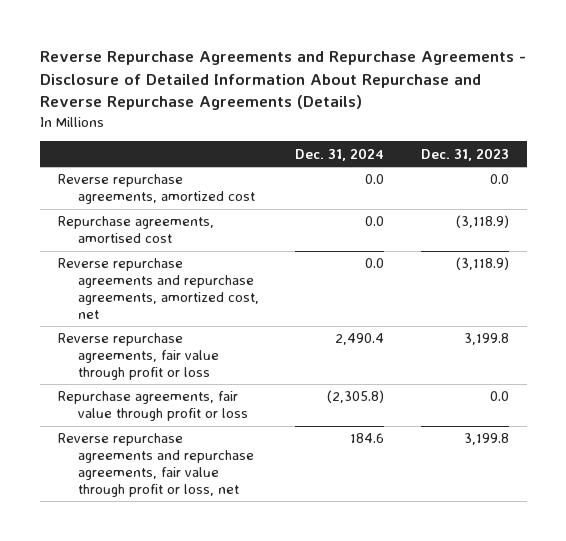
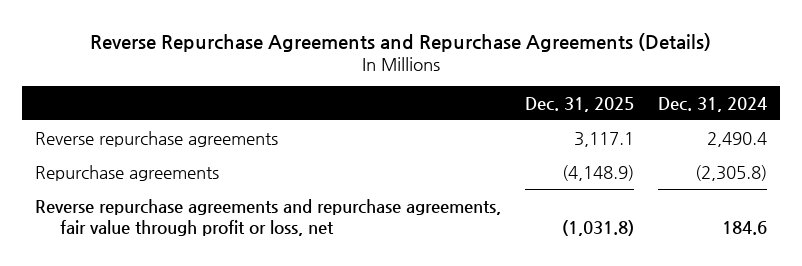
[39,51,526,111] Reverse Repurchase Agreements and Repurchase Agreements - Disclosure of Detailed Information About Repurchase and Reverse Repurchase Agreements (Details) -> [89,32,711,52] Reverse Repurchase Agreements and Repurchase Agreements (Details)
[420,147,509,161] Dec. 31, 2023 -> none
none -> [524,96,634,112] Dec. 31, 2025
[57,174,256,205] Reverse repurchase agreements, amortized cost -> none
[57,216,214,244] Repurchase agreements, amortised cost -> none
[57,258,260,319] Reverse repurchase agreements and repurchase agreements, amortized cost, net -> none
[57,333,220,381] Reverse repurchase agreements, fair value through profit or loss -> [34,130,278,147] Reverse repurchase agreements
[57,391,249,422] Repurchase agreements, fair value through profit or loss -> [34,164,219,181] Repurchase agreements

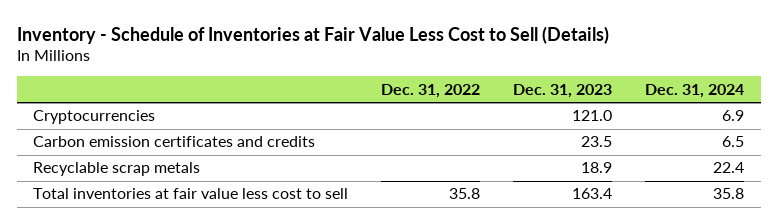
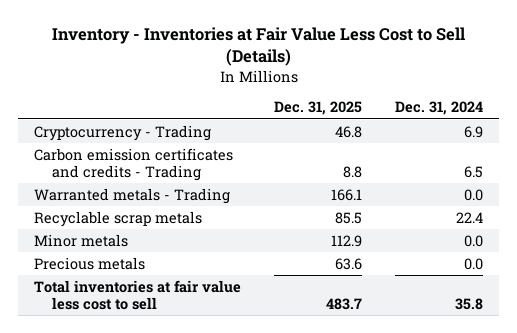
[16,25,609,44] Inventory - Schedule of Inventories at Fair Value Less Cost to Sell (Details) -> [51,27,465,67] Inventory - Inventories at Fair Value Less Cost to Sell (Details)
[381,83,481,98] Dec. 31, 2022 -> none
[513,83,613,98] Dec. 31, 2023 -> none
none -> [274,101,363,116] Dec. 31, 2025
[33,110,156,125] Cryptocurrencies -> [34,124,212,141] Cryptocurrency - Trading
[33,136,316,148] Carbon emission certificates and credits -> [34,147,234,182] Carbon emission certificates and credits - Trading
none -> [34,187,231,204] Warranted metals - Trading
none -> [34,233,129,247] Minor metals
none -> [34,256,146,270] Precious metals

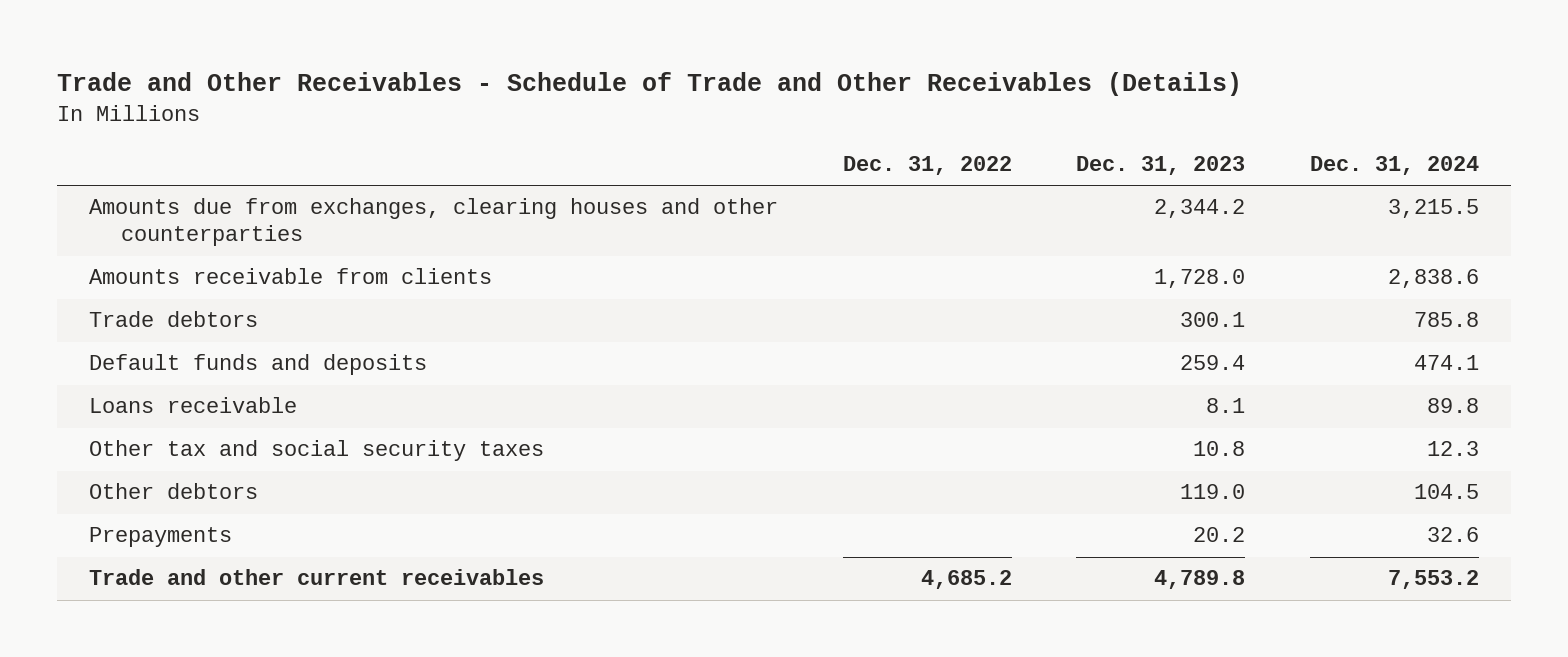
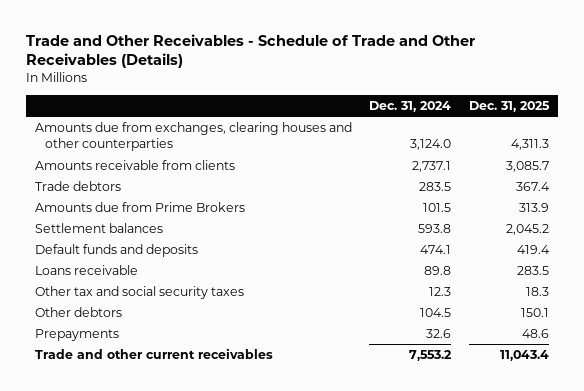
[842,156,1012,176] Dec. 31, 2022 -> none
[1076,156,1246,176] Dec. 31, 2023 -> none
none -> [468,101,550,113] Dec. 31, 2025
[1387,199,1479,219] 3,215.5 -> [410,139,452,151] 3,124.0
[1387,269,1479,289] 2,838.6 -> [412,161,452,173] 2,737.1
[1413,312,1479,328] 785.8 -> [419,182,452,192] 283.5
none -> [35,202,246,213] Amounts due from Prime Brokers
none -> [35,223,164,234] Settlement balances

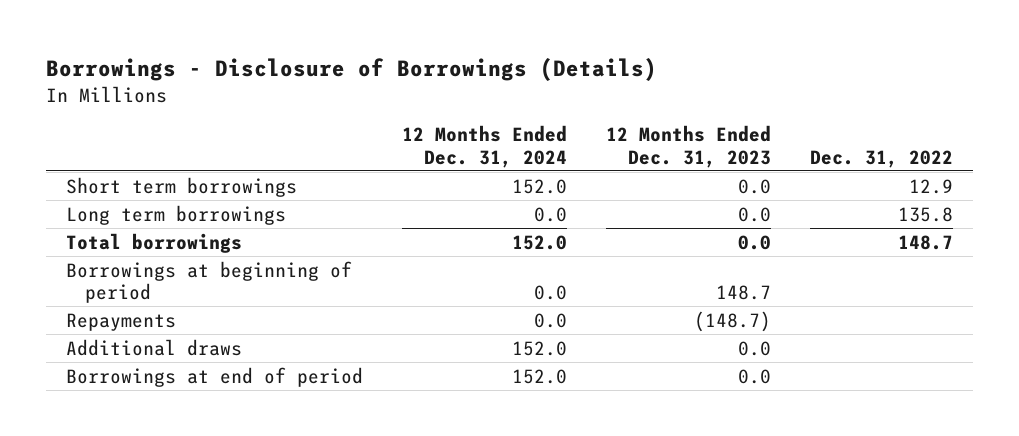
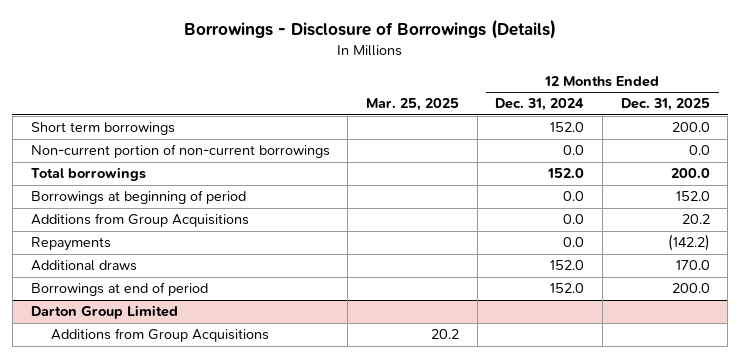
[606,125,772,168] 12 Months Ended Dec. 31, 2023 -> none
[810,149,954,168] Dec. 31, 2022 -> none
none -> [365,98,459,112] Mar. 25, 2025
none -> [620,98,710,112] Dec. 31, 2025
[65,204,286,225] Long term borrowings -> [30,144,330,159] Non-current portion of non-current borrowings
none -> [30,213,249,228] Additions from Group Acquisitions
none -> [30,305,178,320] Darton Group Limited
none -> [51,328,270,343] Additions from Group Acquisitions

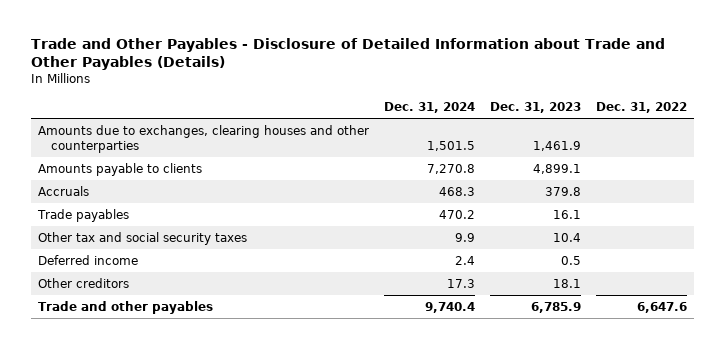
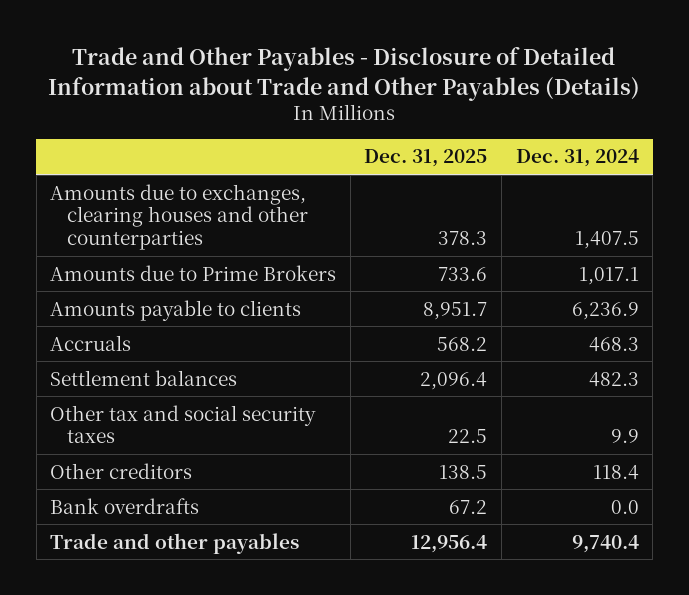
[490,101,582,113] Dec. 31, 2023 -> none
[595,101,687,113] Dec. 31, 2022 -> none
none -> [364,149,488,168] Dec. 31, 2025
[427,141,476,152] 1,501.5 -> [574,230,639,249] 1,407.5
none -> [50,264,337,281] Amounts due to Prime Brokers
[427,163,476,174] 7,270.8 -> [571,301,639,320] 6,236.9
[37,208,130,222] Trade payables -> none
none -> [50,369,238,386] Settlement balances
[38,254,139,265] Deferred income -> none
[447,278,476,288] 17.3 -> [592,464,639,480] 118.4
none -> [50,497,200,514] Bank overdrafts

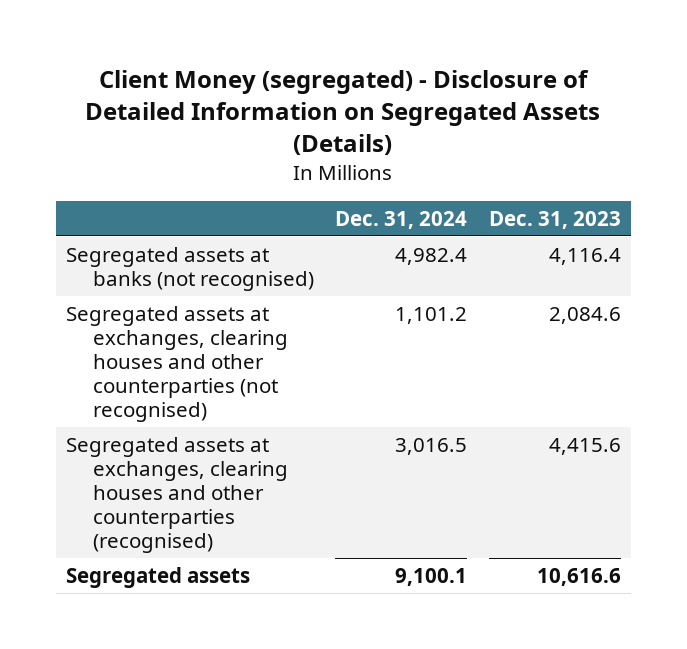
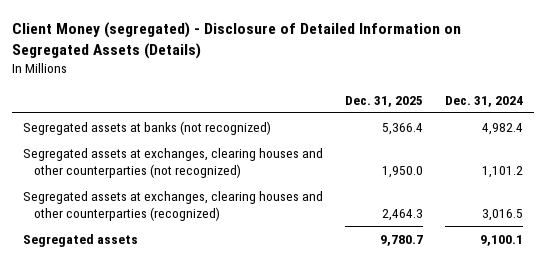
[488,210,621,229] Dec. 31, 2023 -> none
none -> [345,95,424,107] Dec. 31, 2025
[66,247,315,292] Segregated assets at banks (not recognised) -> [23,120,272,135] Segregated assets at banks (not recognized)
[66,306,289,422] Segregated assets at exchanges, clearing houses and other counterparties (not recognised) -> [23,147,324,179] Segregated assets at exchanges, clearing houses and other counterparties (not recognized)
[66,437,289,553] Segregated assets at exchanges, clearing houses and other counterparties (recognised) -> [23,190,324,222] Segregated assets at exchanges, clearing houses and other counterparties (recognized)

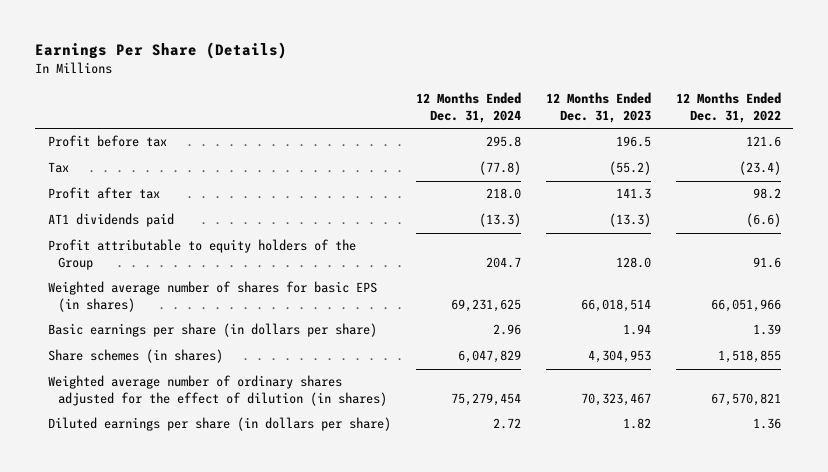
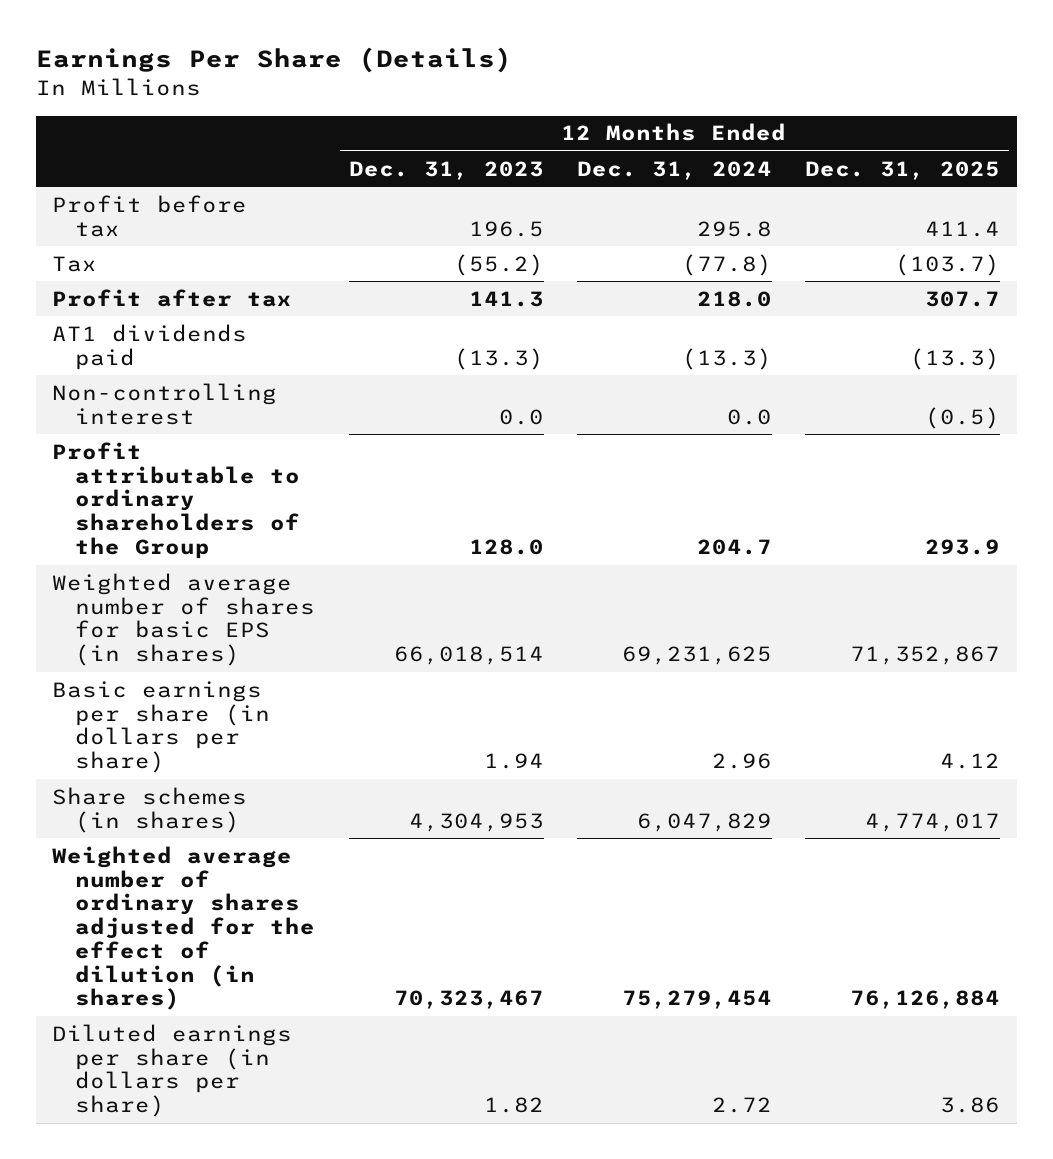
[675,92,781,123] 12 Months Ended Dec. 31, 2022 -> none
none -> [805,160,1001,180] Dec. 31, 2025
none -> [52,382,278,425] Non-controlling interest
[47,239,356,270] Profit attributable to equity holders of the Group -> [52,441,301,559] Profit attributable to ordinary shareholders of the Group

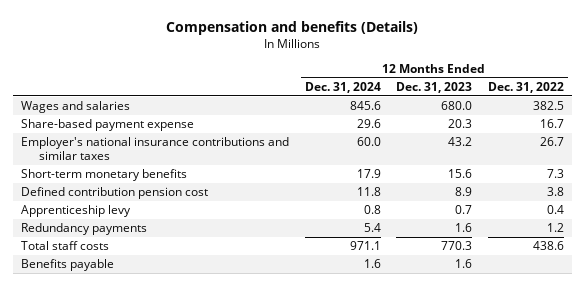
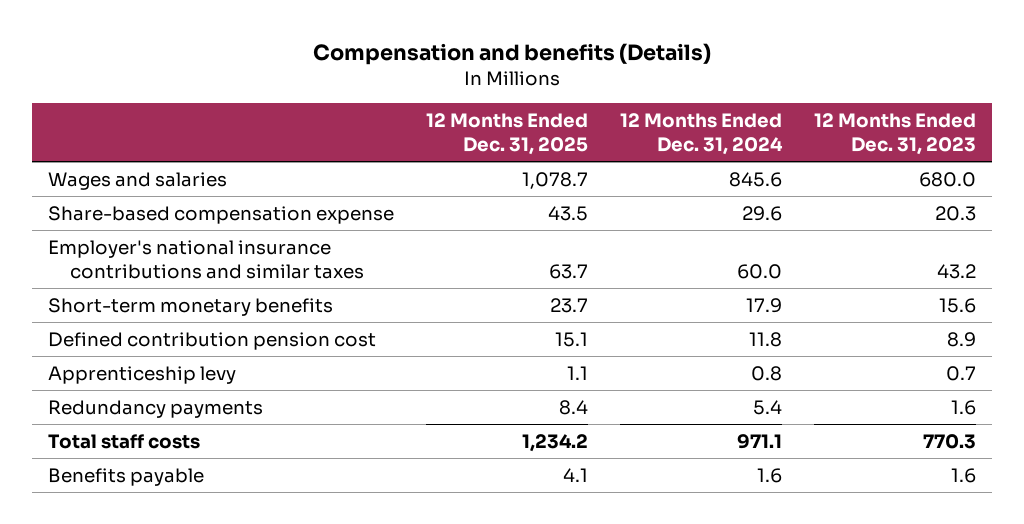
[487,82,564,94] Dec. 31, 2022 -> none
none -> [425,113,588,155] 12 Months Ended Dec. 31, 2025
[20,119,194,132] Share-based payment expense -> [47,205,394,224] Share-based compensation expense

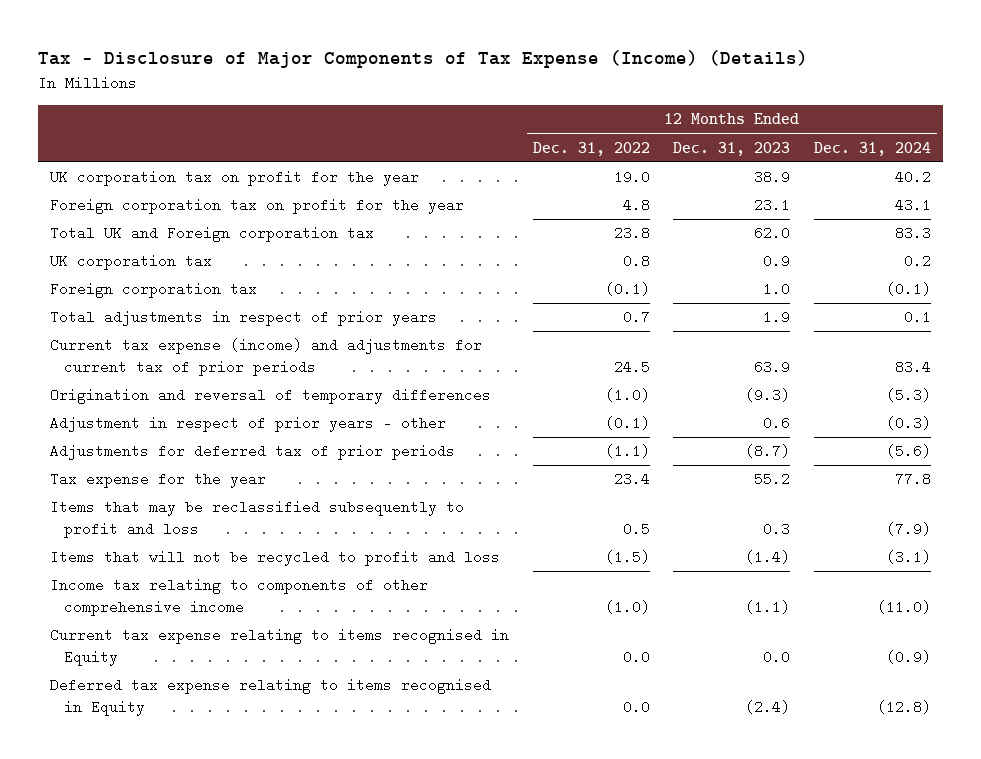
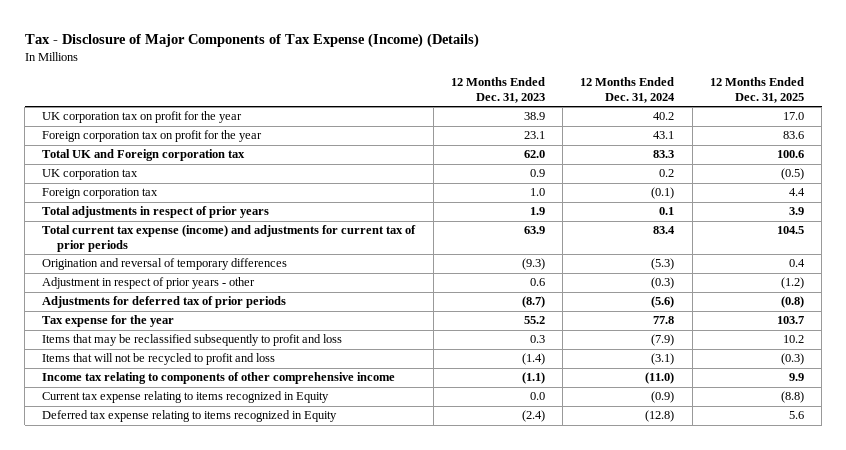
[532,141,650,156] Dec. 31, 2022 -> none
none -> [710,77,805,104] 12 Months Ended Dec. 31, 2025
[49,338,482,376] Current tax expense (income) and adjustments for current tax of prior periods -> [42,225,417,253] Total current tax expense (income) and adjustments for current tax of prior periods
[49,628,509,666] Current tax expense relating to items recognised in Equity -> [42,391,330,404] Current tax expense relating to items recognized in Equity
[49,678,491,716] Deferred tax expense relating to items recognised in Equity -> [42,410,338,423] Deferred tax expense relating to items recognized in Equity

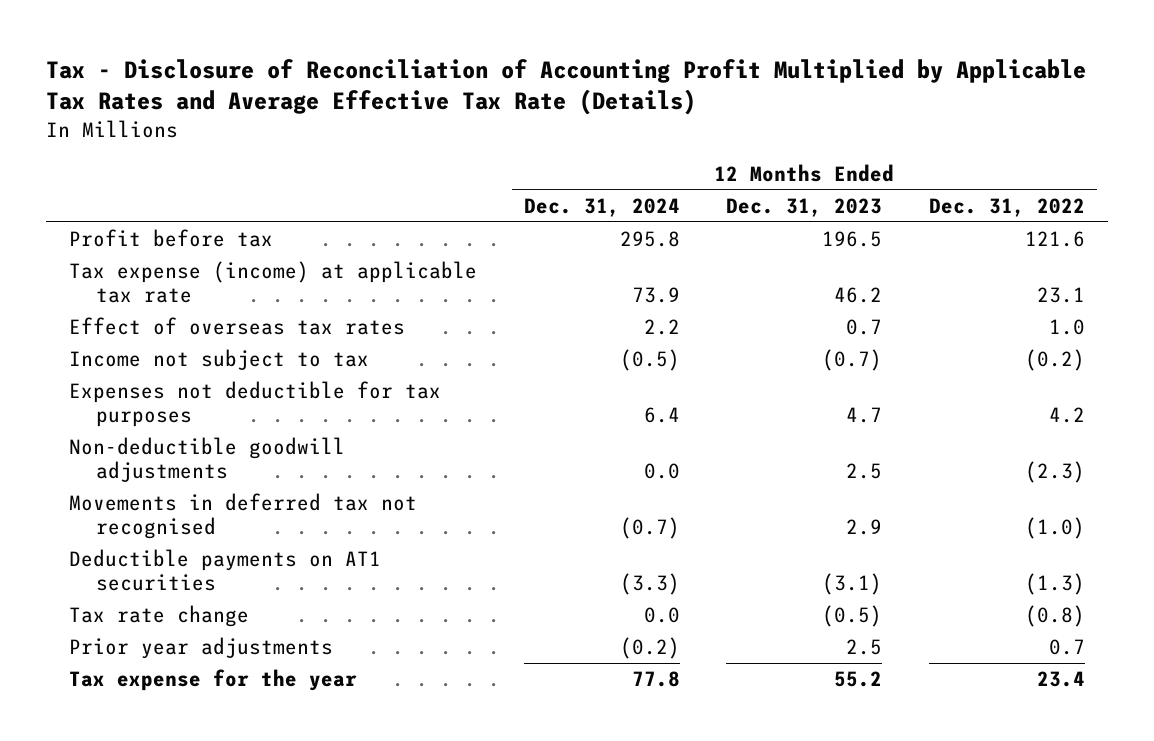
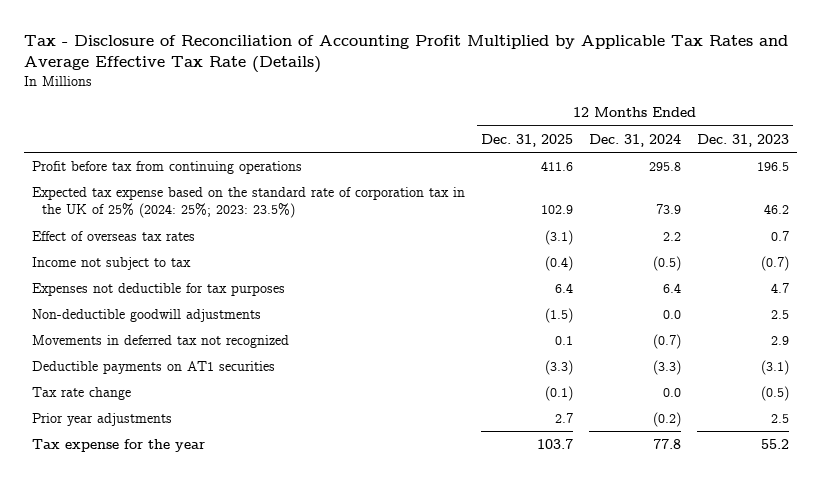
[929,197,1086,217] Dec. 31, 2022 -> none
none -> [481,133,574,147] Dec. 31, 2025
[69,229,274,248] Profit before tax -> [32,160,303,174] Profit before tax from continuing operations
[69,261,478,304] Tax expense (income) at applicable tax rate -> [32,186,466,219] Expected tax expense based on the standard rate of corporation tax in the UK of 25% (2024: 25%; 2023: 23.5%)
[69,493,418,540] Movements in deferred tax not recognised -> [32,334,290,348] Movements in deferred tax not recognized

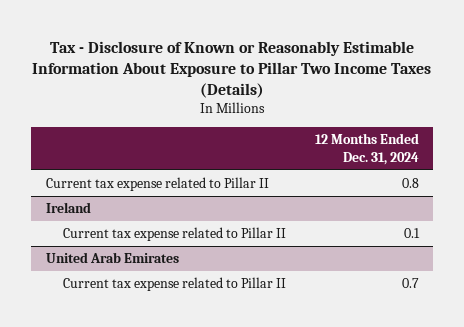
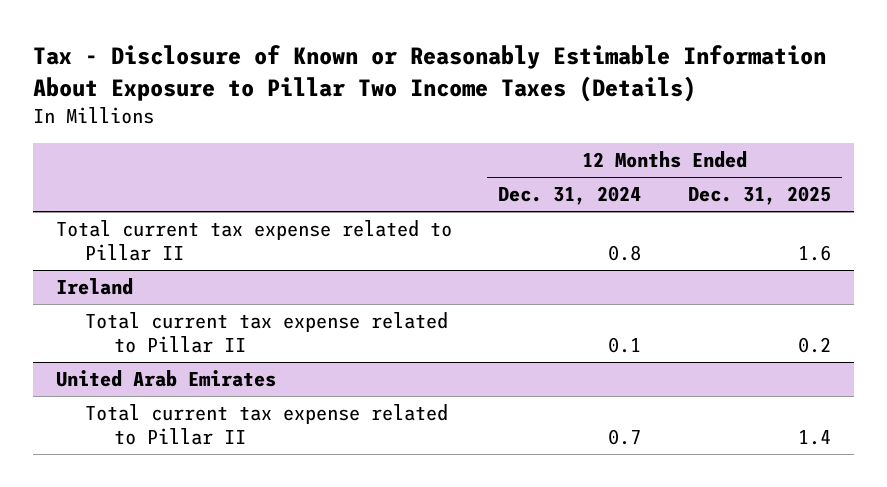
none -> [687,186,831,206] Dec. 31, 2025
[45,177,269,192] Current tax expense related to Pillar II -> [56,220,453,262] Total current tax expense related to Pillar II
[62,227,286,242] Current tax expense related to Pillar II -> [84,312,448,354] Total current tax expense related to Pillar II
[62,277,286,292] Current tax expense related to Pillar II -> [84,404,448,446] Total current tax expense related to Pillar II

